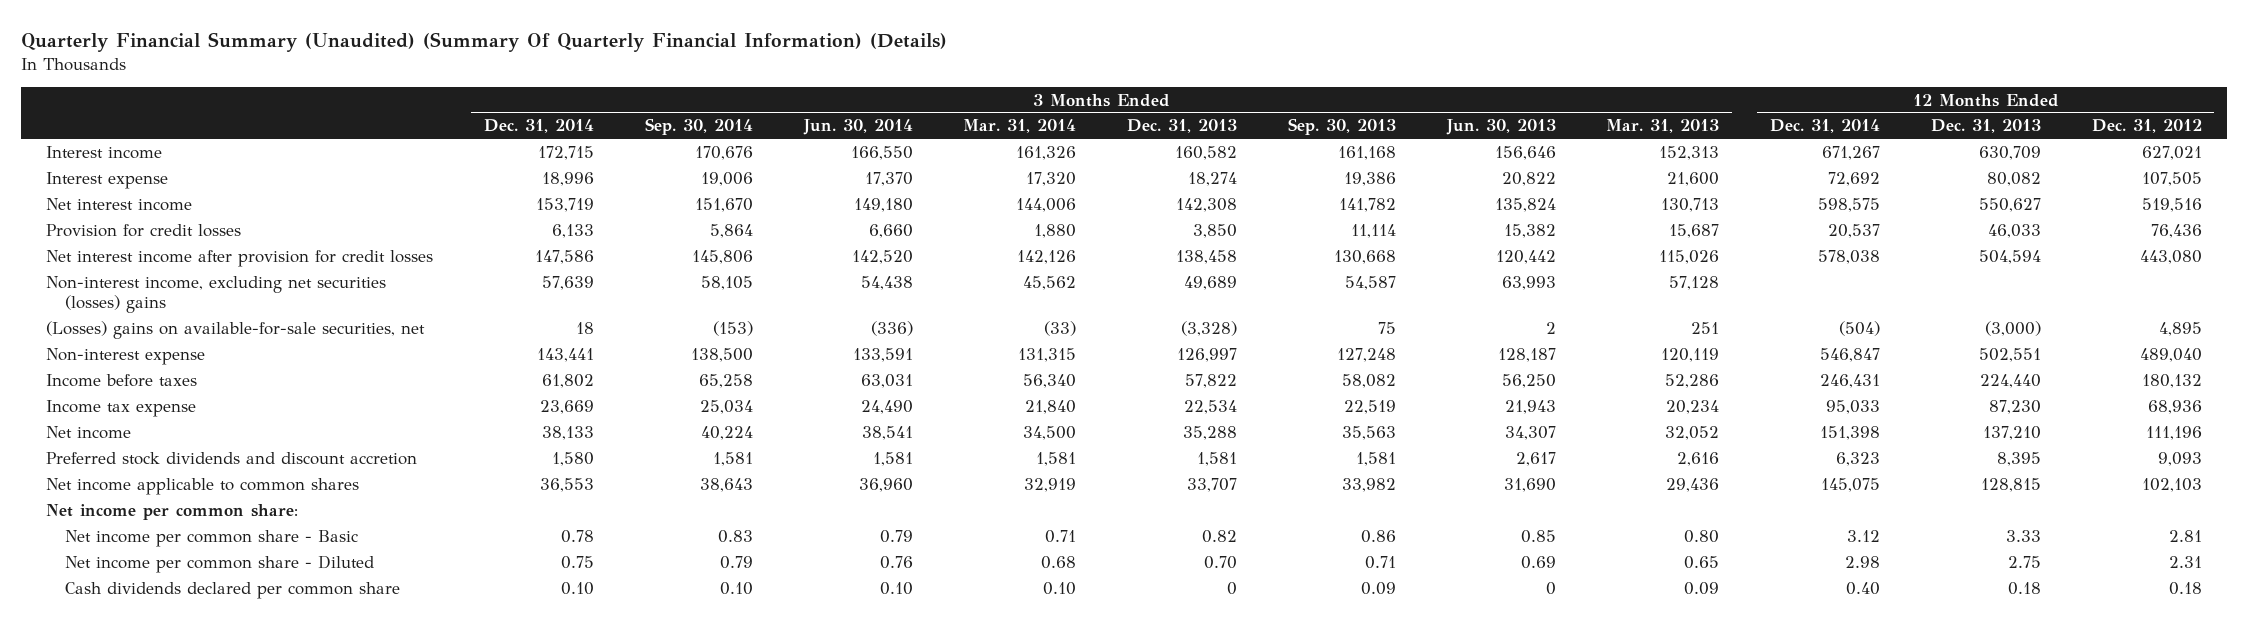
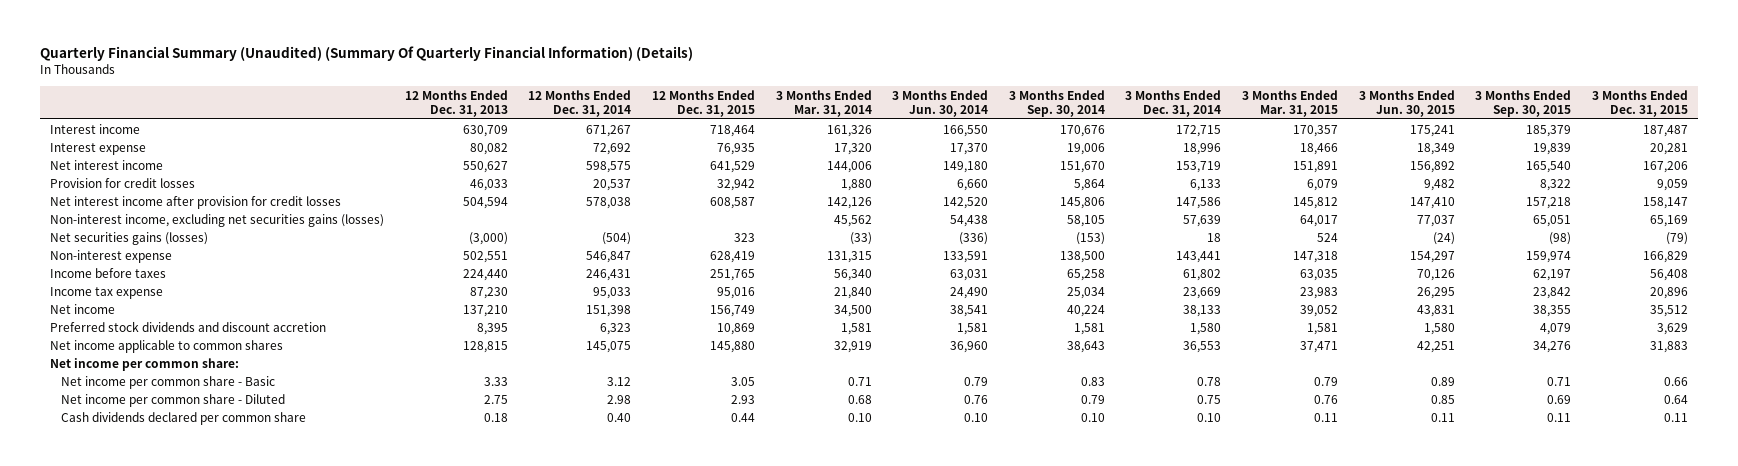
[1127,119,1238,134] Dec. 31, 2013 -> none
[1287,118,1396,136] Sep. 30, 2013 -> none
[1445,119,1556,136] Jun. 30, 2013 -> none
[1606,119,1720,134] Mar. 31, 2013 -> none
[2091,119,2202,134] Dec. 31, 2012 -> none
none -> [651,89,755,117] 12 Months Ended Dec. 31, 2015
none -> [1241,89,1338,117] 3 Months Ended Mar. 31, 2015
none -> [1358,89,1455,117] 3 Months Ended Jun. 30, 2015
none -> [1475,89,1572,117] 3 Months Ended Sep. 30, 2015
none -> [1591,89,1688,117] 3 Months Ended Dec. 31, 2015
[46,275,387,314] Non-interest income, excluding net securities (losses) gains -> [50,213,385,227] Non-interest income, excluding net securities gains (losses)
[46,320,426,339] (Losses) gains on available-for-sale securities, net -> [50,231,209,245] Net securities gains (losses)

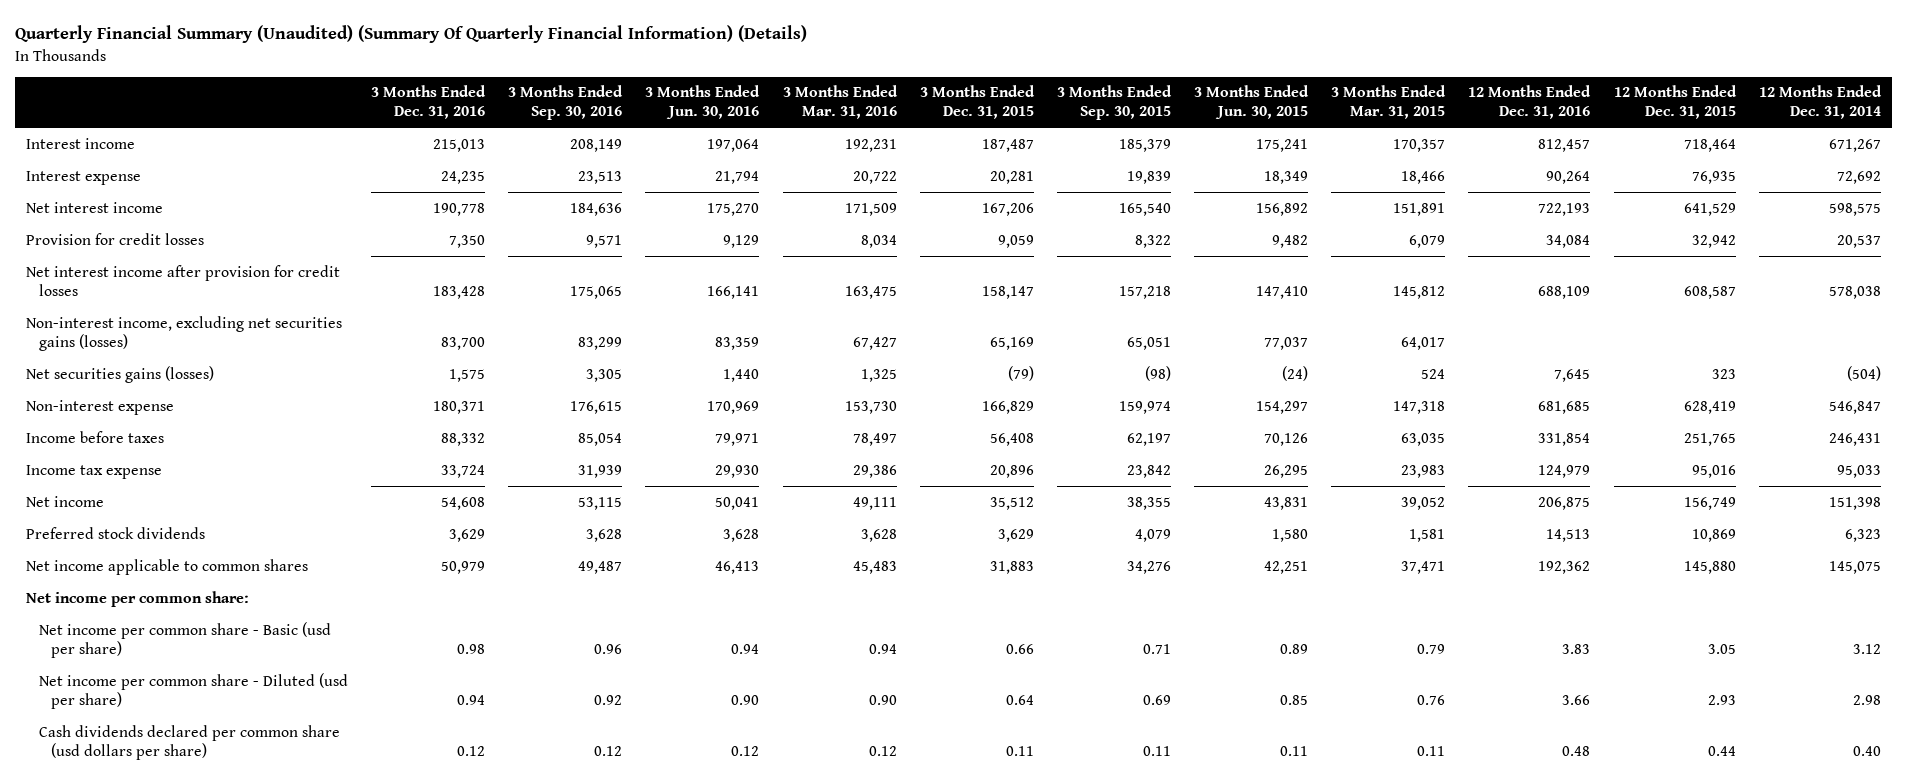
[404,89,508,117] 12 Months Ended Dec. 31, 2013 -> none
[775,89,872,117] 3 Months Ended Mar. 31, 2014 -> none
[892,89,989,117] 3 Months Ended Jun. 30, 2014 -> none
[1008,89,1105,117] 3 Months Ended Sep. 30, 2014 -> none
[1125,89,1222,117] 3 Months Ended Dec. 31, 2014 -> none
none -> [371,85,487,120] 3 Months Ended Dec. 31, 2016
none -> [508,85,624,121] 3 Months Ended Sep. 30, 2016
none -> [645,85,761,120] 3 Months Ended Jun. 30, 2016
none -> [782,85,898,120] 3 Months Ended Mar. 31, 2016
none -> [1468,85,1592,120] 12 Months Ended Dec. 31, 2016
[50,320,327,332] Preferred stock dividends and discount accretion -> [26,526,206,539] Preferred stock dividends
[61,375,276,389] Net income per common share - Basic -> [38,621,331,658] Net income per common share - Basic (usd per share)
[61,393,286,407] Net income per common share - Diluted -> [38,672,348,709] Net income per common share - Diluted (usd per share)
[61,411,307,425] Cash dividends declared per common share -> [38,724,340,760] Cash dividends declared per common share (usd dollars per share)

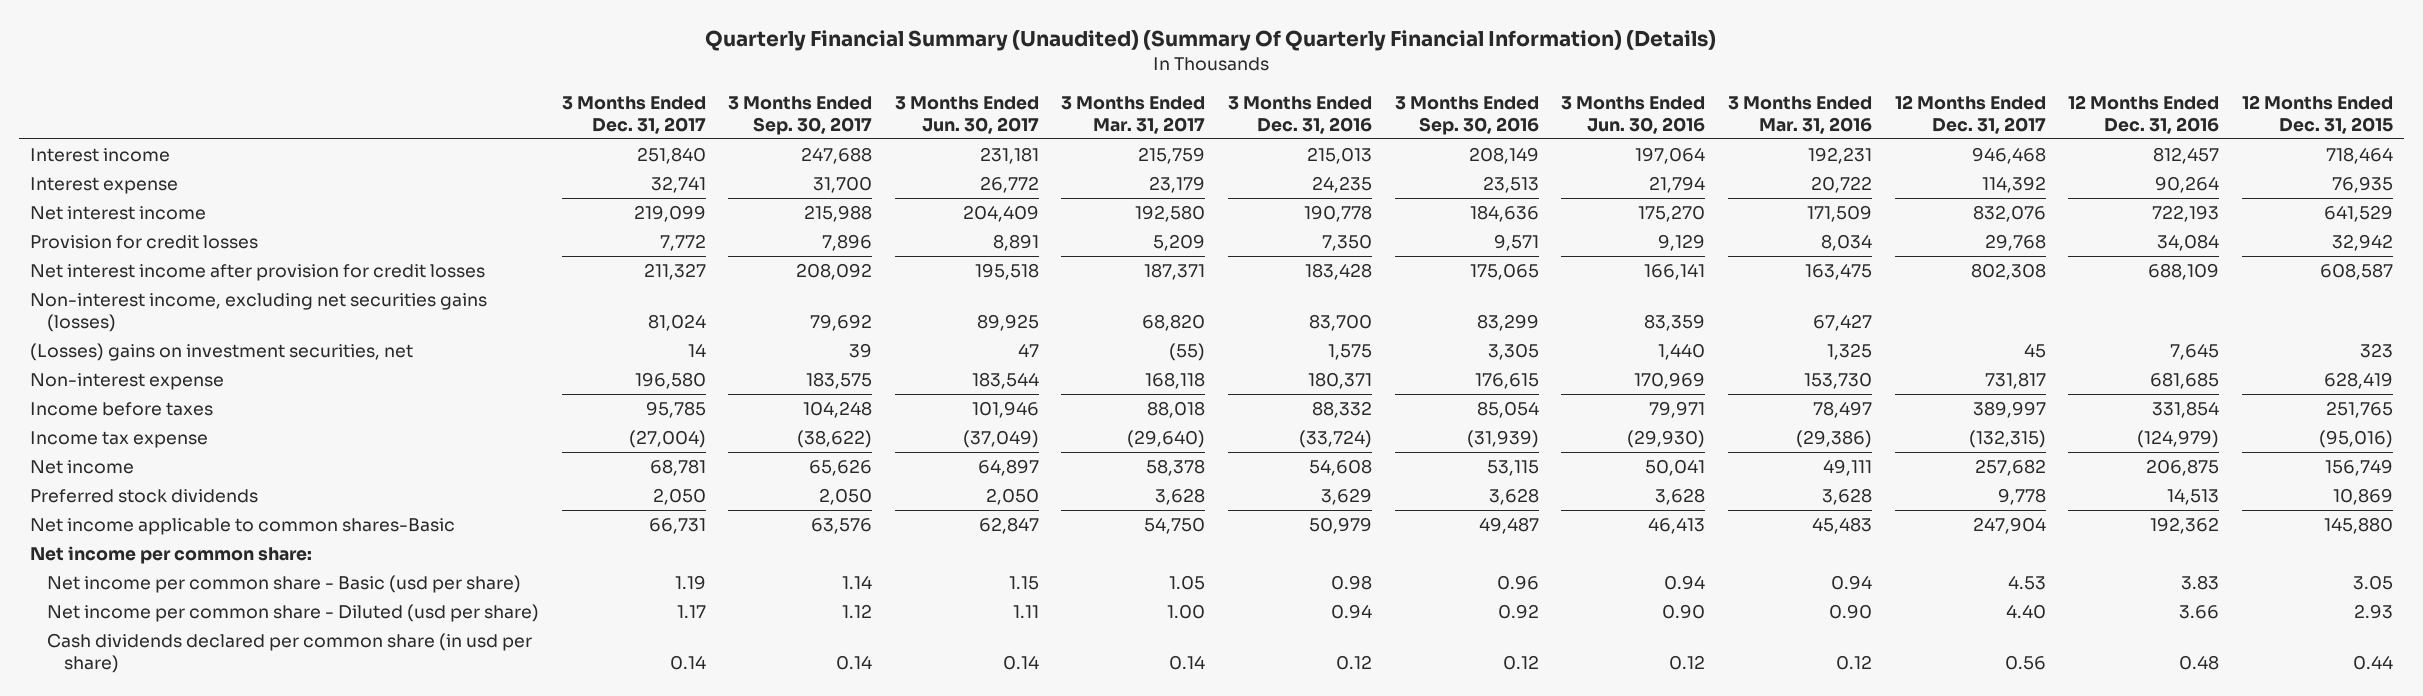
[919,85,1035,120] 3 Months Ended Dec. 31, 2015 -> none
[1056,85,1172,121] 3 Months Ended Sep. 30, 2015 -> none
[1194,85,1310,120] 3 Months Ended Jun. 30, 2015 -> none
[1331,85,1447,120] 3 Months Ended Mar. 31, 2015 -> none
[1758,85,1882,120] 12 Months Ended Dec. 31, 2014 -> none
none -> [561,95,706,134] 3 Months Ended Dec. 31, 2017
none -> [728,95,873,135] 3 Months Ended Sep. 30, 2017
none -> [894,95,1039,134] 3 Months Ended Jun. 30, 2017
none -> [1061,95,1206,134] 3 Months Ended Mar. 31, 2017
none -> [1894,94,2046,134] 12 Months Ended Dec. 31, 2017
[26,365,215,383] Net securities gains (losses) -> [29,342,413,361] (Losses) gains on investment securities, net
[441,464,486,478] 33,724 -> [1299,429,1373,448] (33,724)
[578,464,623,478] 31,939 -> [1466,429,1539,448] (31,939)
[715,464,760,478] 29,930 -> [1627,429,1706,448] (29,930)
[852,464,897,478] 29,386 -> [1795,429,1872,448] (29,386)
[1538,464,1591,478] 124,979 -> [2137,429,2220,448] (124,979)
[1691,464,1736,478] 95,016 -> [2318,429,2393,448] (95,016)
[26,558,309,575] Net income applicable to common shares -> [29,517,455,535] Net income applicable to common shares-Basic
[38,724,340,760] Cash dividends declared per common share (usd dollars per share) -> [47,632,533,674] Cash dividends declared per common share (in usd per share)

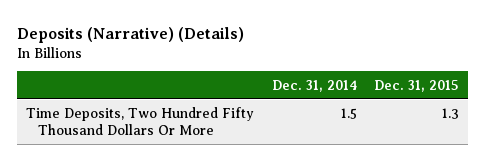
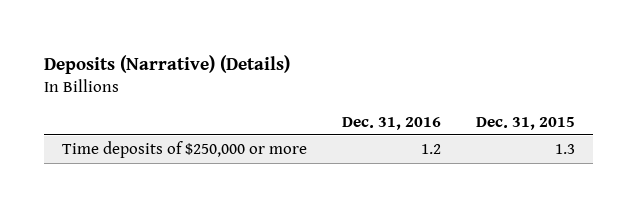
[271,79,357,92] Dec. 31, 2014 -> none
none -> [342,116,442,130] Dec. 31, 2016
[26,107,255,136] Time Deposits, Two Hundred Fifty Thousand Dollars Or More -> [61,141,307,159] Time deposits of $250,000 or more

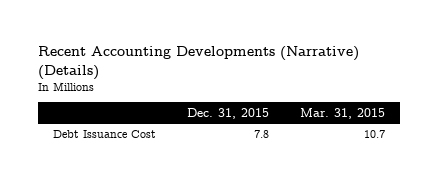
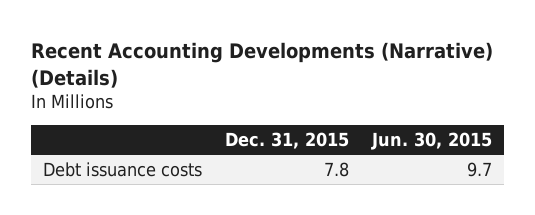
[299,107,385,119] Mar. 31, 2015 -> none
none -> [370,132,492,151] Jun. 30, 2015
[53,130,157,139] Debt Issuance Cost -> [42,161,202,177] Debt issuance costs

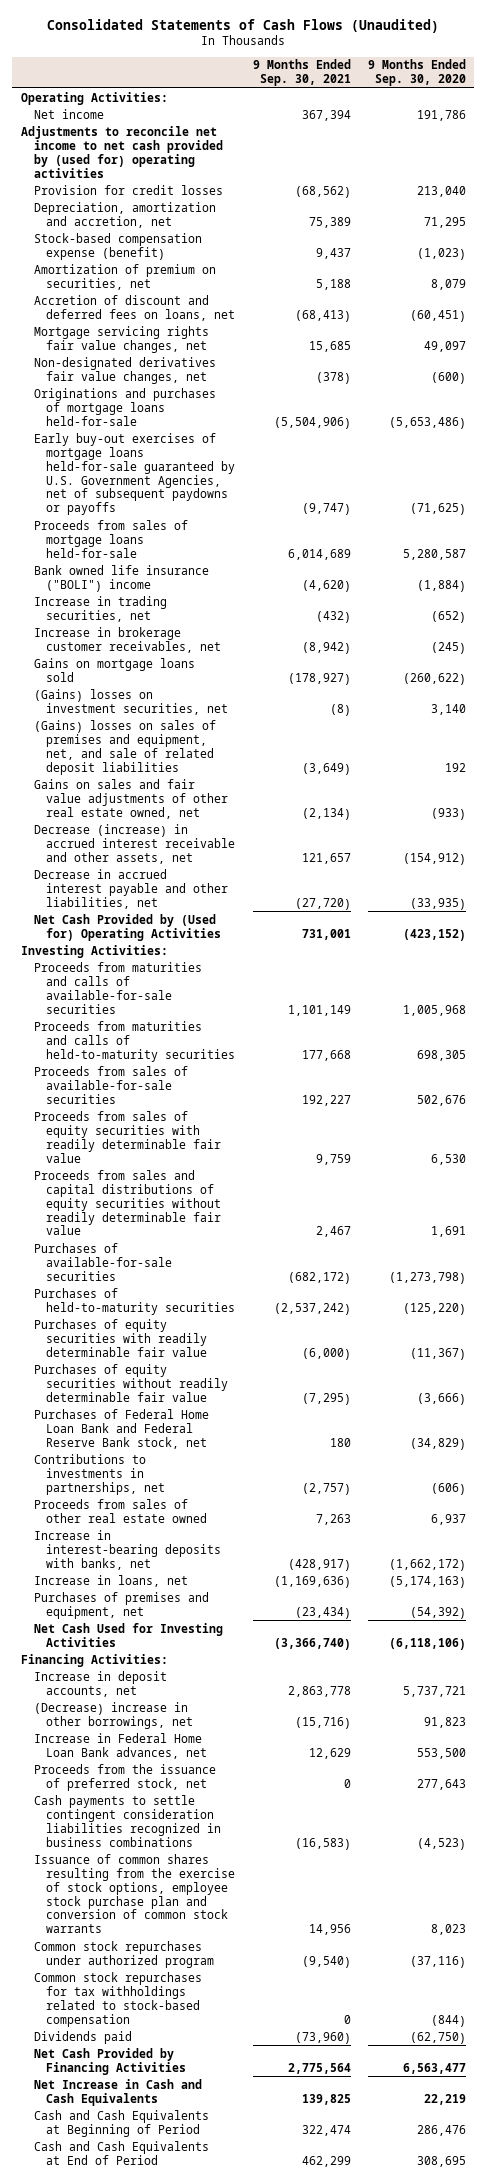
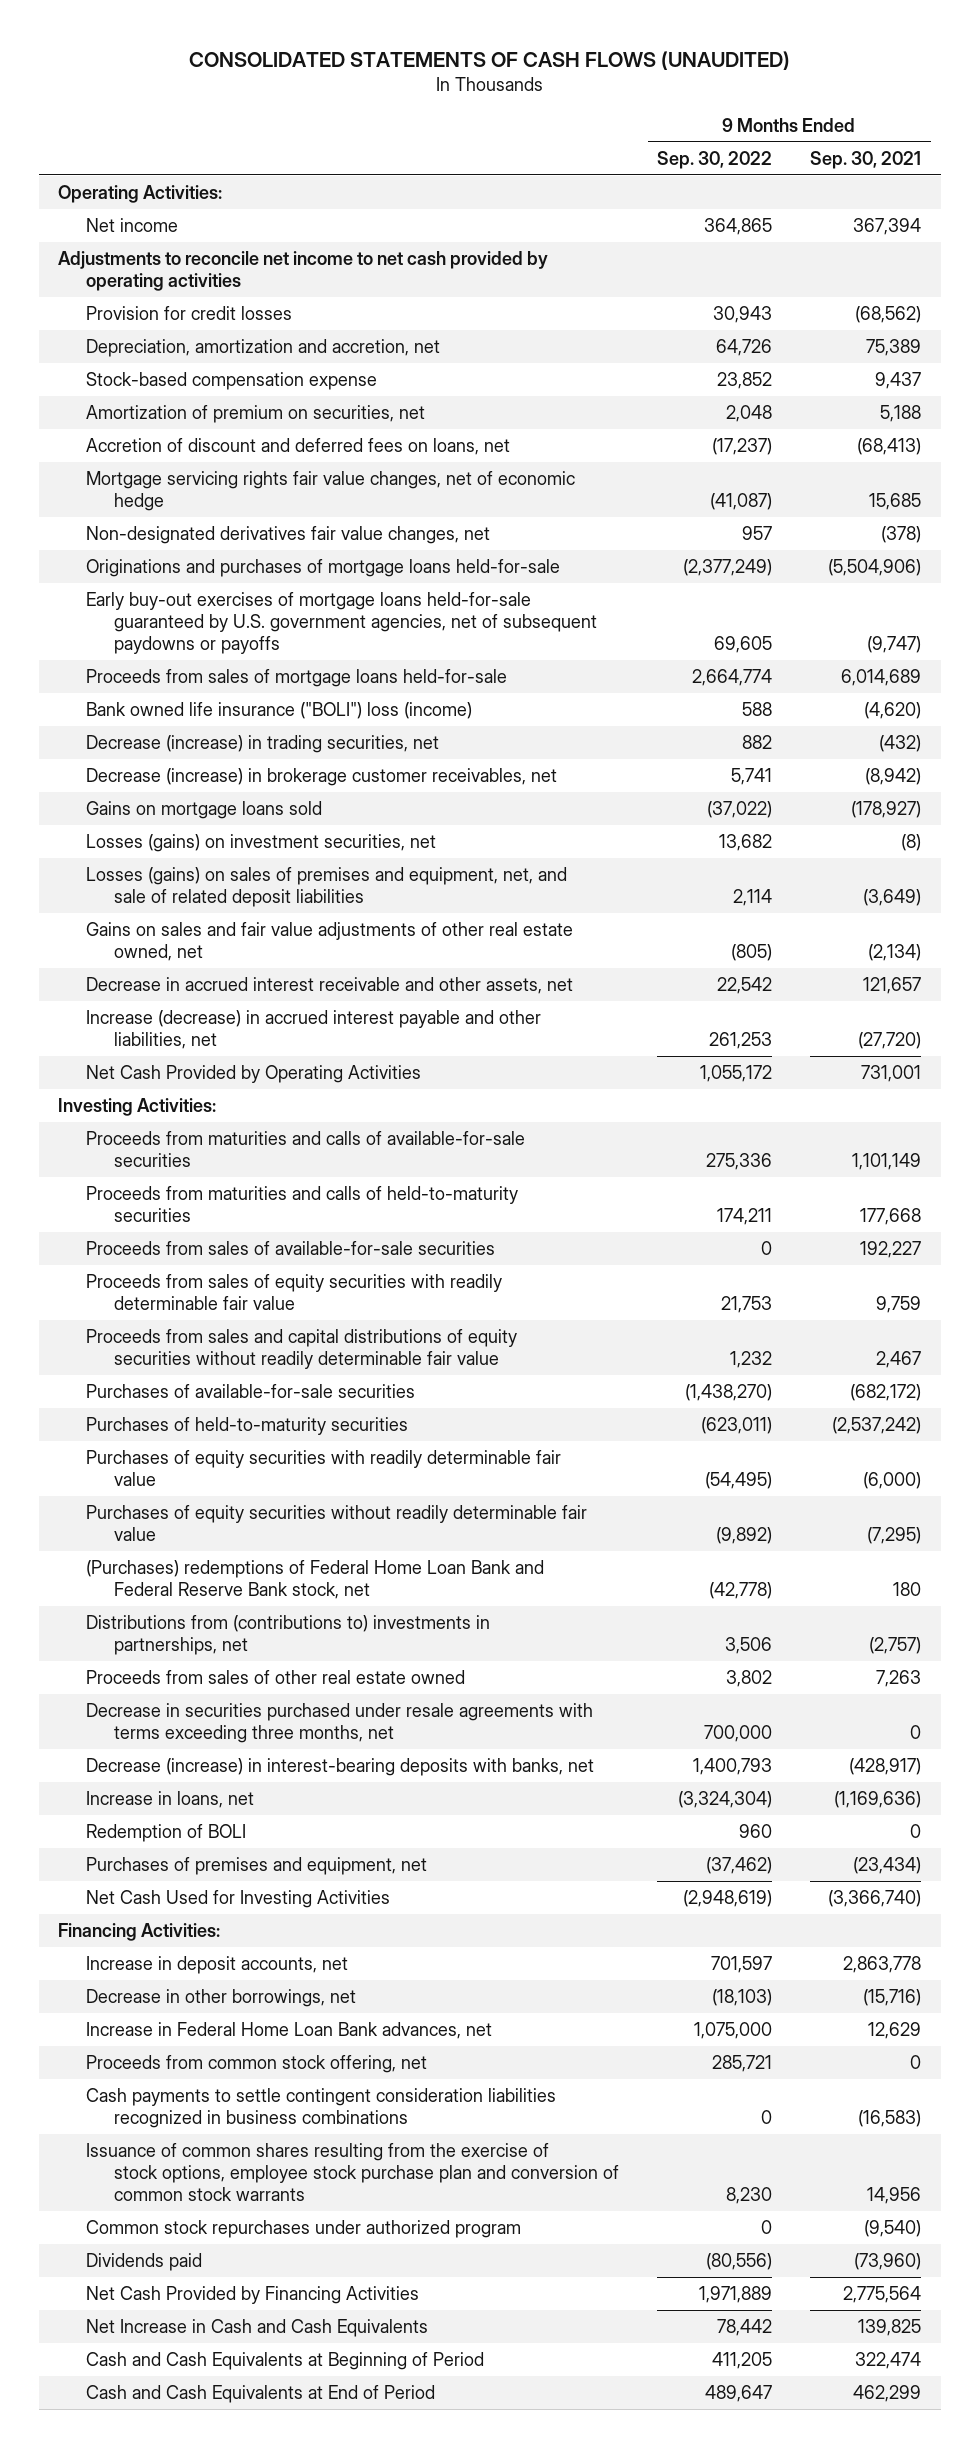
[47,18,440,33] Consolidated Statements of Cash Flows (Unaudited) -> [188,50,790,70] CONSOLIDATED STATEMENTS OF CASH FLOWS (UNAUDITED)
[367,59,466,87] 9 Months Ended Sep. 30, 2020 -> none
none -> [657,150,773,169] Sep. 30, 2022
[20,125,223,178] Adjustments to reconcile net income to net cash provided by (used for) operating activities -> [58,251,549,291] Adjustments to reconcile net income to net cash provided by operating activities
[33,232,202,260] Stock-based compensation expense (benefit) -> [86,372,378,391] Stock-based compensation expense
[33,325,209,353] Mortgage servicing rights fair value changes, net -> [86,471,576,511] Mortgage servicing rights fair value changes, net of economic hedge
[33,432,236,516] Early buy-out exercises of mortgage loans held-for-sale guaranteed by U.S. Government Agencies, net of subsequent paydowns or payoffs -> [86,592,597,654] Early buy-out exercises of mortgage loans held-for-sale guaranteed by U.S. government agencies, net of subsequent paydowns or payoffs
[33,564,209,592] Bank owned life insurance ("BOLI") income -> [86,702,473,720] Bank owned life insurance ("BOLI") loss (income)
[33,595,167,622] Increase in trading securities, net -> [86,735,440,754] Decrease (increase) in trading securities, net
[33,626,222,653] Increase in brokerage customer receivables, net -> [86,768,558,787] Decrease (increase) in brokerage customer receivables, net
[33,688,229,715] (Gains) losses on investment securities, net -> [86,834,437,853] Losses (gains) on investment securities, net
[33,719,216,775] (Gains) losses on sales of premises and equipment, net, and sale of related deposit liabilities -> [86,867,568,907] Losses (gains) on sales of premises and equipment, net, and sale of related deposit liabilities
[33,823,236,864] Decrease (increase) in accrued interest receivable and other assets, net -> [86,977,574,995] Decrease in accrued interest receivable and other assets, net
[33,868,229,909] Decrease in accrued interest payable and other liabilities, net -> [86,1010,542,1049] Increase (decrease) in accrued interest payable and other liabilities, net
[33,913,222,941] Net Cash Provided by (Used for) Operating Activities -> [86,1065,422,1084] Net Cash Provided by Operating Activities
[33,1408,209,1449] Purchases of Federal Home Loan Bank and Federal Reserve Bank stock, net -> [86,1560,545,1599] (Purchases) redemptions of Federal Home Loan Bank and Federal Reserve Bank stock, net
[33,1453,166,1495] Contributions to investments in partnerships, net -> [86,1615,491,1655] Distributions from (contributions to) investments in partnerships, net
none -> [86,1703,594,1743] Decrease in securities purchased under resale agreements with terms exceeding three months, net
[33,1529,222,1570] Increase in interest-bearing deposits with banks, net -> [86,1758,595,1777] Decrease (increase) in interest-bearing deposits with banks, net
none -> [86,1824,247,1843] Redemption of BOLI
[33,1701,194,1729] (Decrease) increase in other borrowings, net -> [86,1989,357,2008] Decrease in other borrowings, net
[33,1763,216,1791] Proceeds from the issuance of preferred stock, net -> none
none -> [86,2055,428,2074] Proceeds from common stock offering, net
[33,1971,202,2027] Common stock repurchases for tax withholdings related to stock-based compensation -> none

